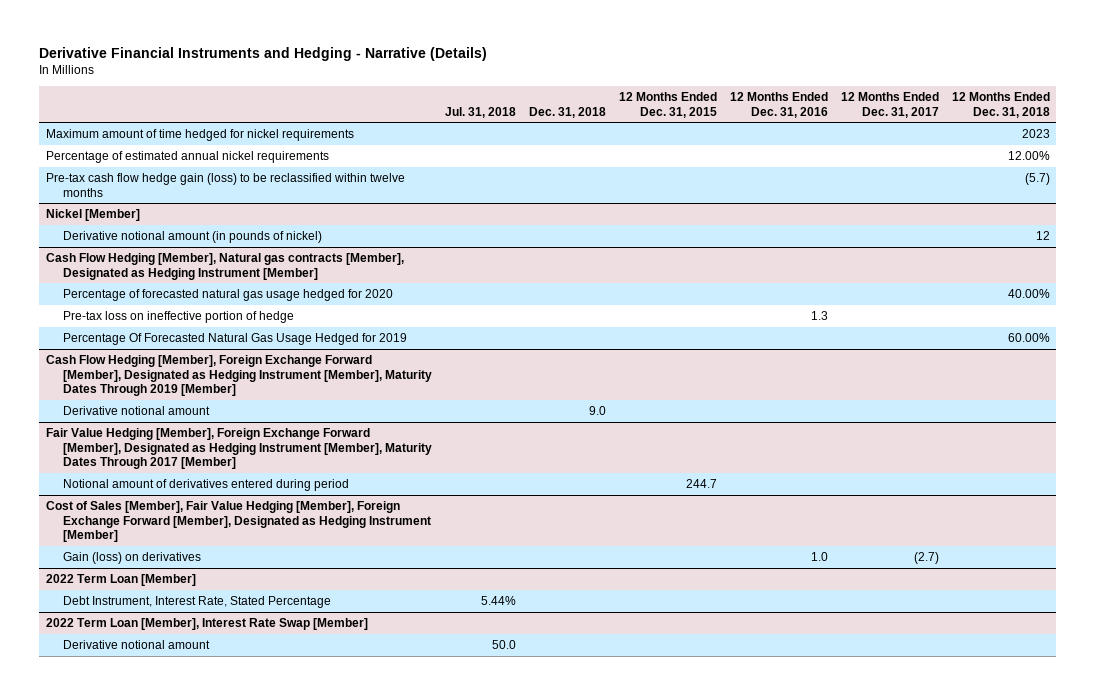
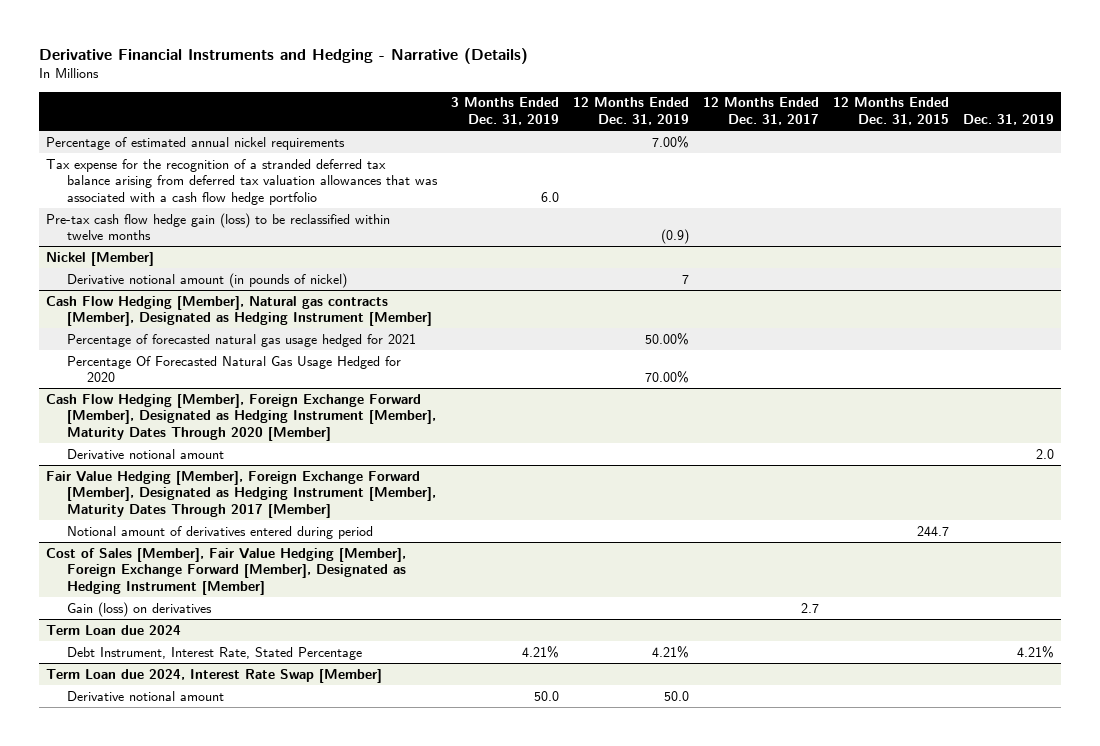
[445,106,517,118] Jul. 31, 2018 -> none
[529,106,607,118] Dec. 31, 2018 -> none
[729,91,828,118] 12 Months Ended Dec. 31, 2016 -> none
[951,91,1050,118] 12 Months Ended Dec. 31, 2018 -> none
none -> [450,97,559,125] 3 Months Ended Dec. 31, 2019
none -> [572,97,689,125] 12 Months Ended Dec. 31, 2019
none -> [963,113,1055,125] Dec. 31, 2019
[45,128,354,141] Maximum amount of time hedged for nickel requirements -> none
none -> [46,158,438,205] Tax expense for the recognition of a stranded deferred tax balance arising from deferred tax valuation allowances that was associated with a cash flow hedge portfolio
[63,310,295,323] Pre-tax loss on ineffective portion of hedge -> none
[63,288,394,301] Percentage of forecasted natural gas usage hedged for 2020 -> [66,333,416,347] Percentage of forecasted natural gas usage hedged for 2021
[63,332,408,345] Percentage Of Forecasted Natural Gas Usage Hedged for 2019 -> [66,355,401,383] Percentage Of Forecasted Natural Gas Usage Hedged for 2020
[45,354,433,397] Cash Flow Hedging [Member], Foreign Exchange Forward [Member], Designated as Hedging Instrument [Member], Maturity Dates Through 2019 [Member] -> [46,393,436,441] Cash Flow Hedging [Member], Foreign Exchange Forward [Member], Designated as Hedging Instrument [Member], Maturity Dates Through 2020 [Member]
[45,573,196,586] 2022 Term Loan [Member] -> none
[63,595,332,608] Debt Instrument, Interest Rate, Stated Percentage -> none
[913,551,939,564] (2.7) -> [801,602,820,613] 2.7
none -> [46,624,182,635] Term Loan due 2024
none -> [66,646,362,660] Debt Instrument, Interest Rate, Stated Percentage
[45,617,368,630] 2022 Term Loan [Member], Interest Rate Swap [Member] -> [46,668,383,683] Term Loan due 2024, Interest Rate Swap [Member]

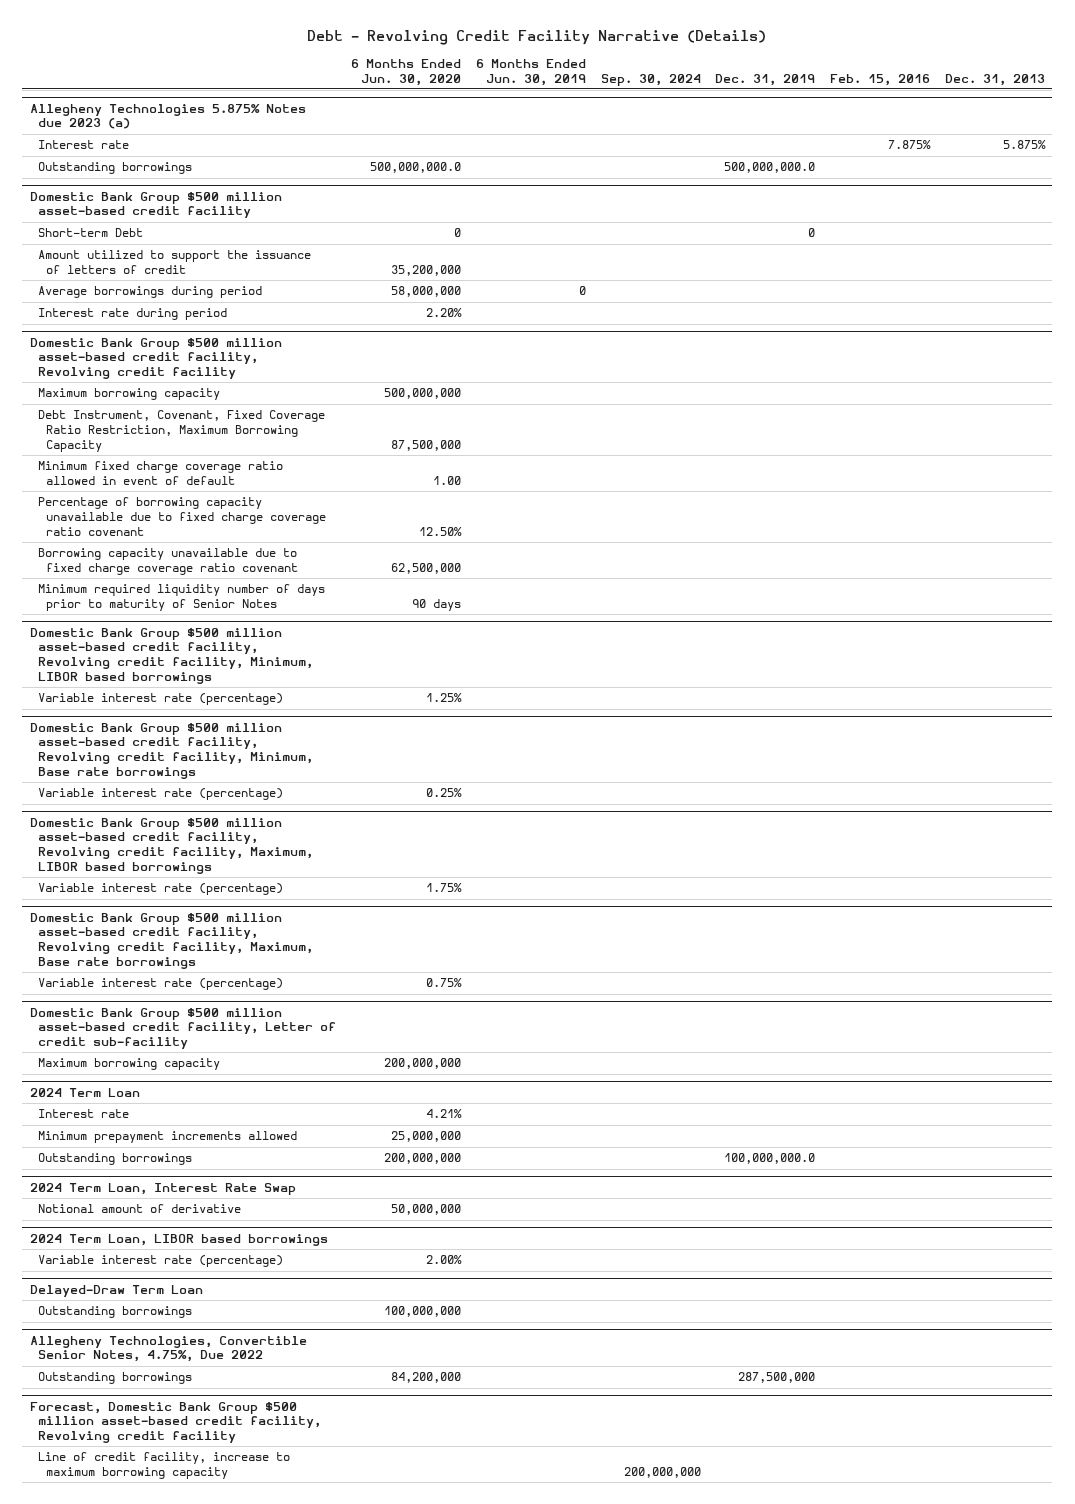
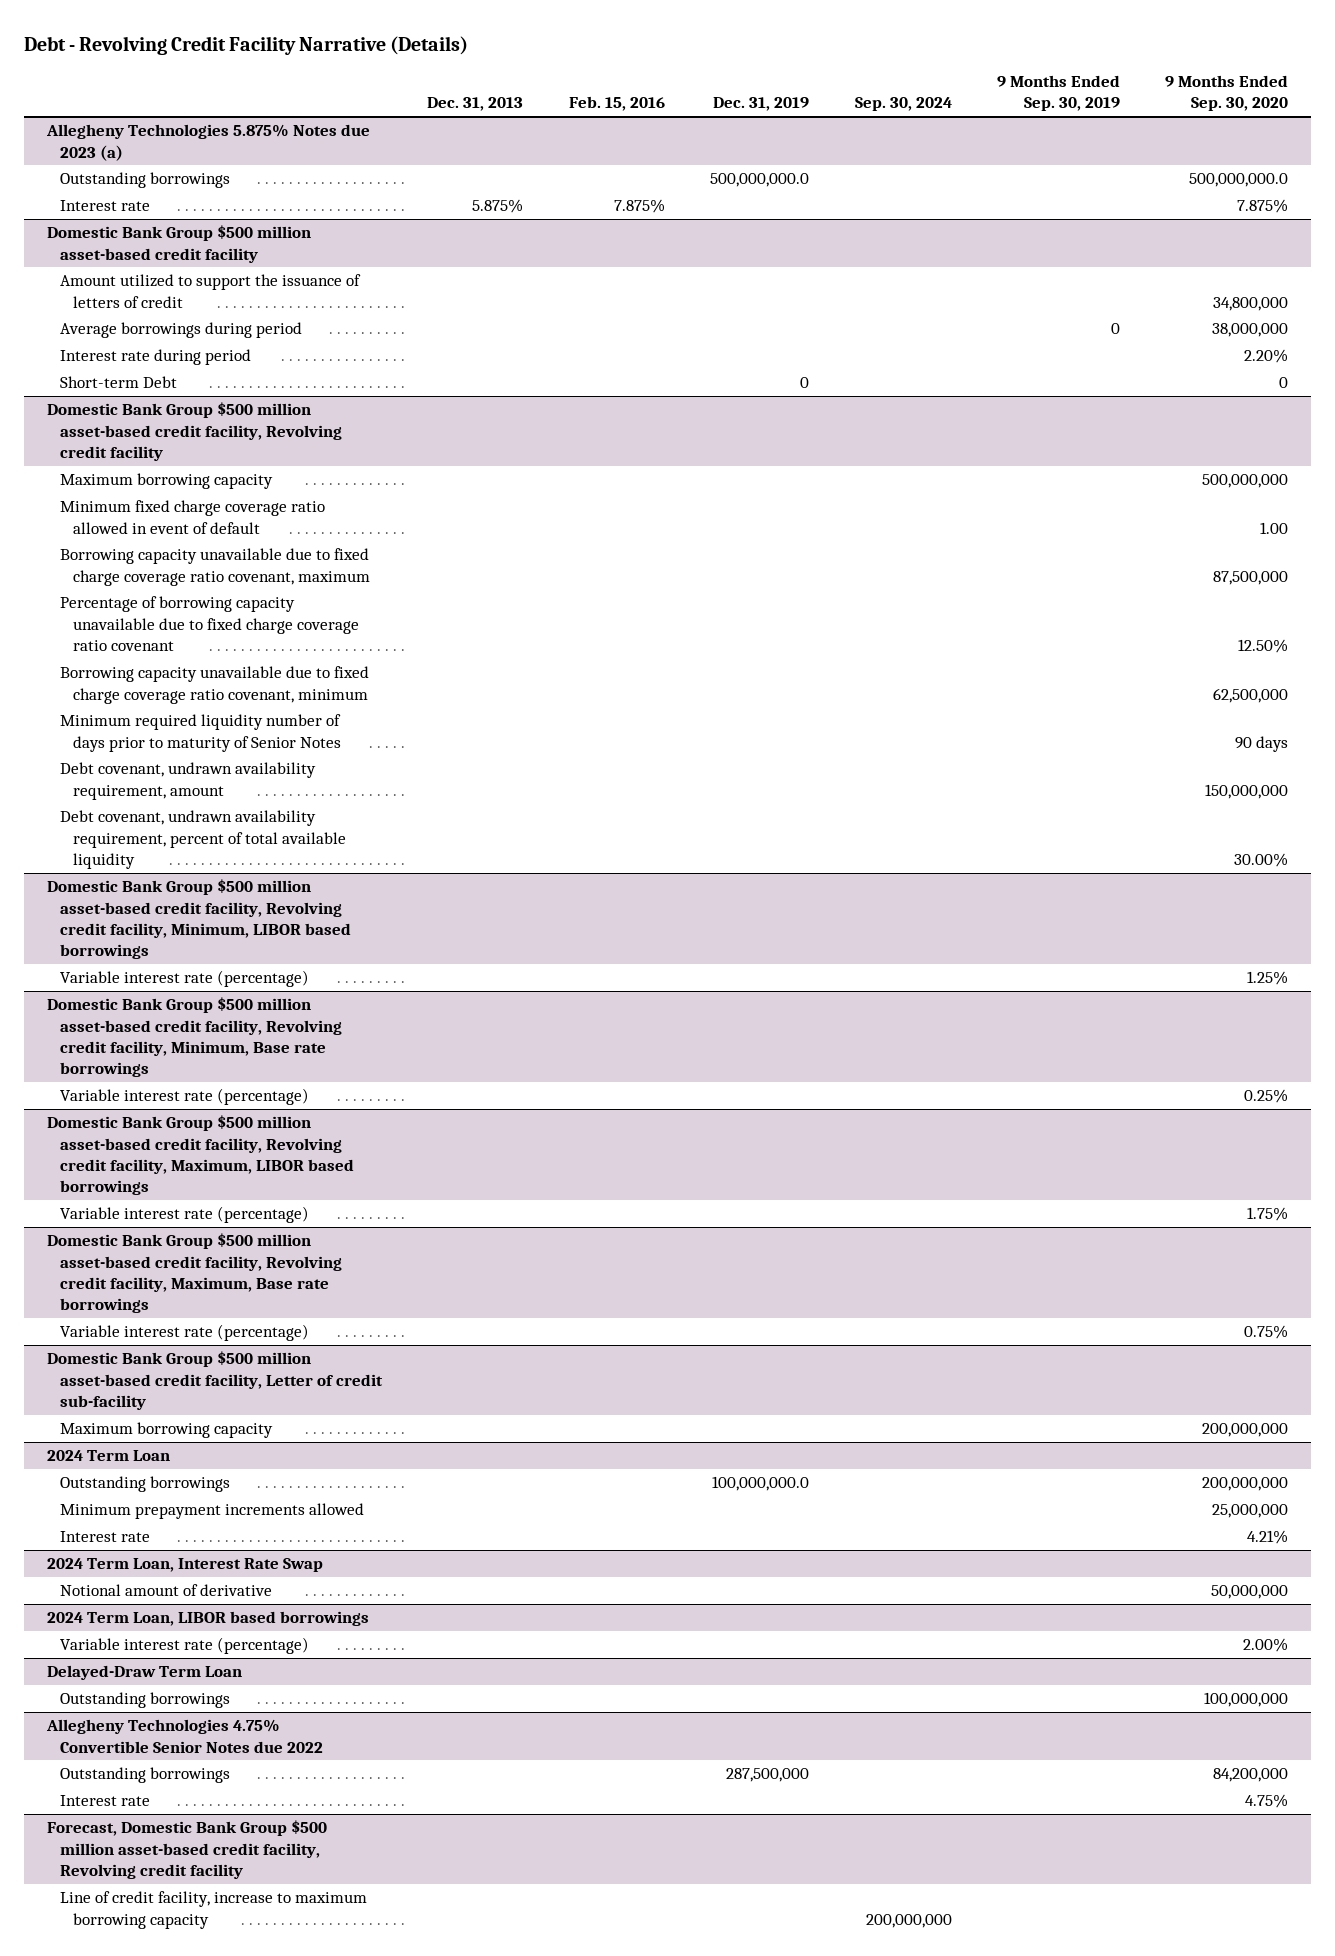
[350,58,461,86] 6 Months Ended Jun. 30, 2020 -> none
[475,58,586,86] 6 Months Ended Jun. 30, 2019 -> none
none -> [997,75,1121,112] 9 Months Ended Sep. 30, 2019
none -> [1165,75,1289,112] 9 Months Ended Sep. 30, 2020
[38,140,130,150] Interest rate -> [60,200,151,212] Interest rate
[38,228,144,238] Short-term Debt -> [60,376,178,389] Short-term Debt
[38,410,326,452] Debt Instrument, Covenant, Fixed Coverage Ratio Restriction, Maximum Borrowing Capacity -> none
none -> [60,548,371,586] Borrowing capacity unavailable due to fixed charge coverage ratio covenant, maximum
[38,548,299,576] Borrowing capacity unavailable due to fixed charge coverage ratio covenant -> [60,666,370,704] Borrowing capacity unavailable due to fixed charge coverage ratio covenant, minimum
none -> [60,762,317,800] Debt covenant, undrawn availability requirement, amount
none -> [60,810,347,869] Debt covenant, undrawn availability requirement, percent of total available liquidity
[38,1131,298,1144] Minimum prepayment increments allowed -> [60,1503,365,1520] Minimum prepayment increments allowed
[38,1109,130,1119] Interest rate -> [60,1531,151,1543] Interest rate
[29,1335,307,1363] Allegheny Technologies, Convertible Senior Notes, 4.75%, Due 2022 -> [45,1719,324,1753] Allegheny Technologies 4.75% Convertible Senior Notes due 2022
none -> [60,1795,151,1807] Interest rate

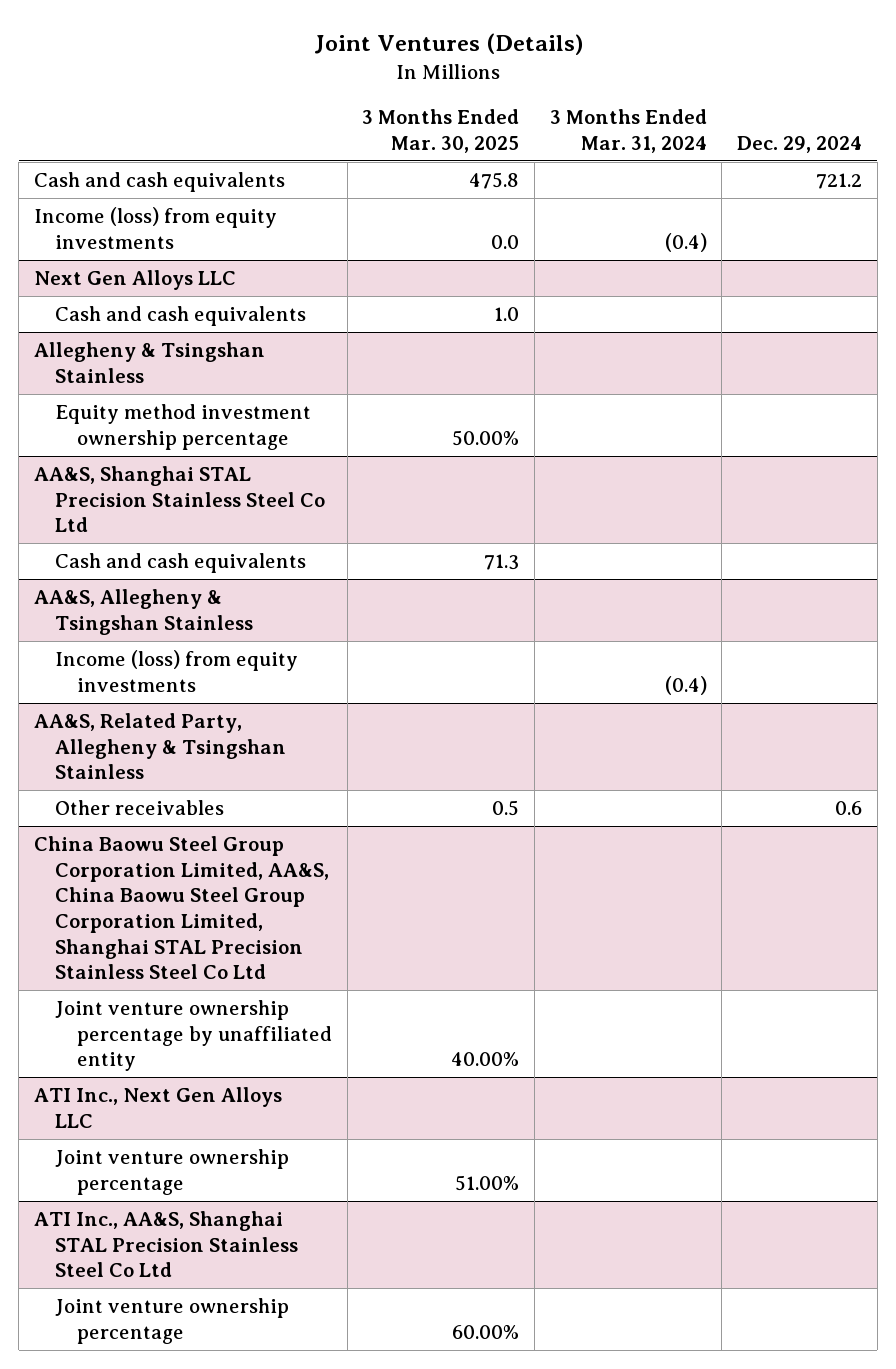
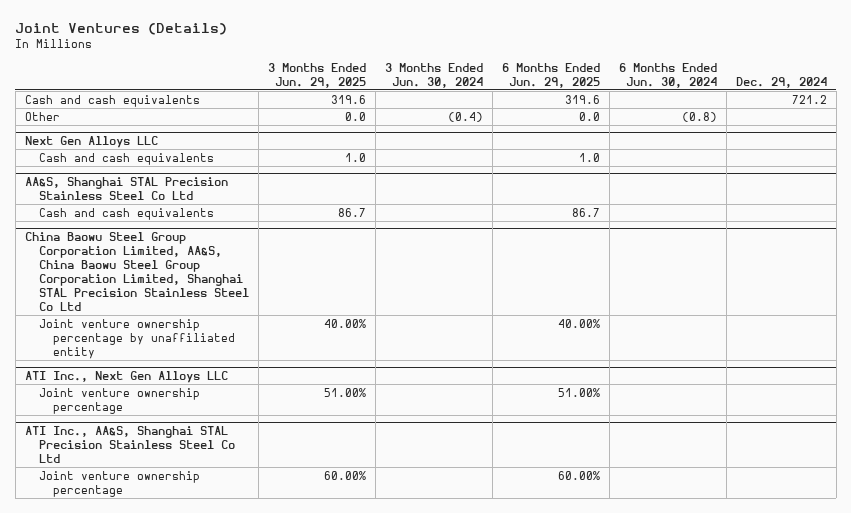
[362,109,520,154] 3 Months Ended Mar. 30, 2025 -> none
[549,109,707,154] 3 Months Ended Mar. 31, 2024 -> none
none -> [267,62,366,88] 3 Months Ended Jun. 29, 2025
none -> [384,62,483,88] 3 Months Ended Jun. 30, 2024
none -> [501,62,600,88] 6 Months Ended Jun. 29, 2025
none -> [618,62,717,88] 6 Months Ended Jun. 30, 2024
[33,207,277,249] Income (loss) from equity investments -> [24,111,60,121] Other
[33,342,265,383] Allegheny & Tsingshan Stainless -> none
[55,404,312,450] Equity method investment ownership percentage -> none
[33,589,254,635] AA&S, Allegheny & Tsingshan Stainless -> none
[55,650,299,692] Income (loss) from equity investments -> none
[33,713,287,780] AA&S, Related Party, Allegheny & Tsingshan Stainless -> none
[55,800,225,816] Other receivables -> none

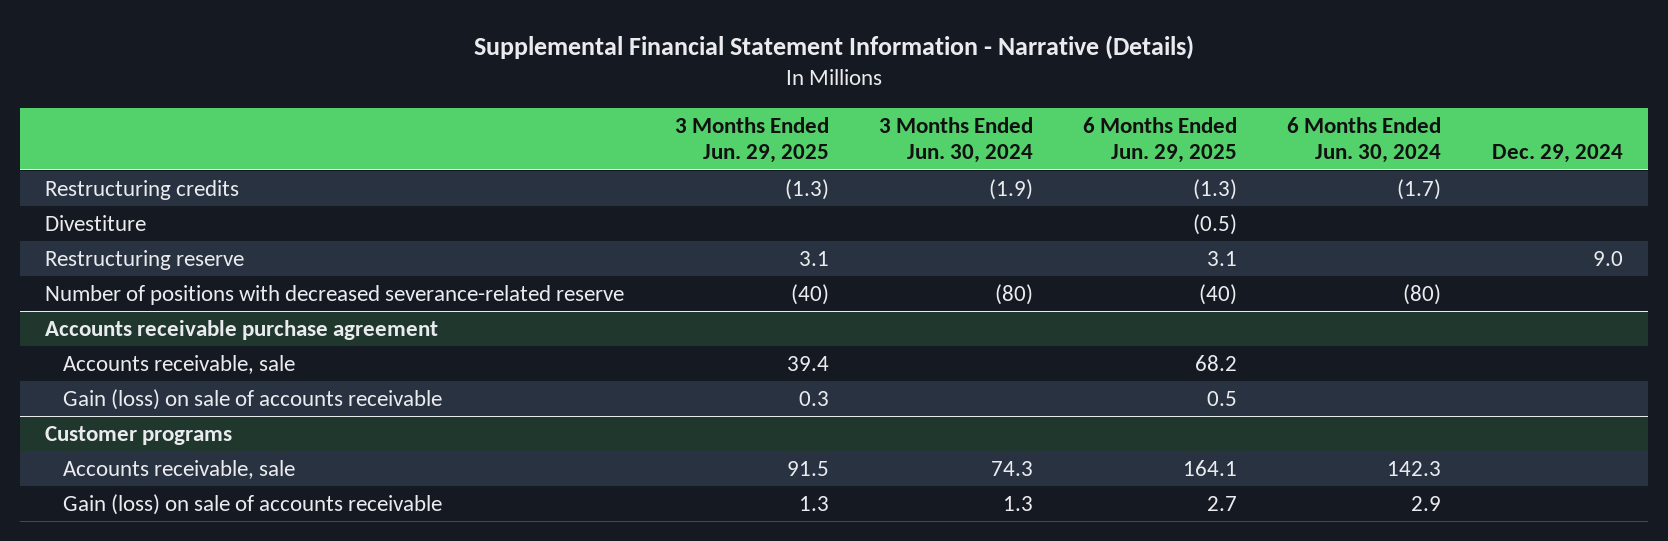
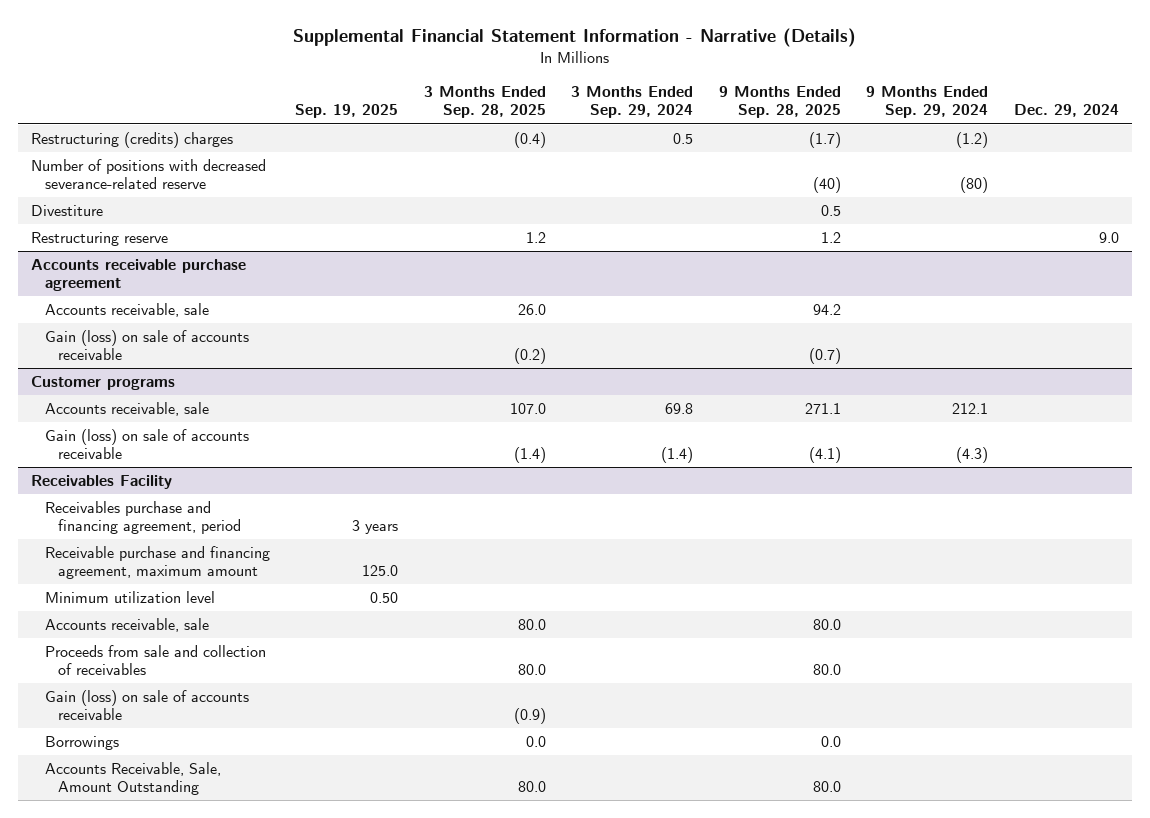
[674,116,829,164] 3 Months Ended Jun. 29, 2025 -> none
[878,116,1033,164] 3 Months Ended Jun. 30, 2024 -> none
[1083,116,1238,164] 6 Months Ended Jun. 29, 2025 -> none
[1287,116,1442,164] 6 Months Ended Jun. 30, 2024 -> none
none -> [295,104,399,119] Sep. 19, 2025
none -> [423,86,546,119] 3 Months Ended Sep. 28, 2025
none -> [571,86,694,119] 3 Months Ended Sep. 29, 2024
none -> [718,86,841,119] 9 Months Ended Sep. 28, 2025
none -> [866,86,989,119] 9 Months Ended Sep. 29, 2024
[45,179,240,200] Restructuring credits -> [31,131,234,148] Restructuring (credits) charges
[45,284,625,305] Number of positions with decreased severance-related reserve -> [31,158,267,190] Number of positions with decreased severance-related reserve
none -> [31,474,173,489] Receivables Facility
none -> [44,500,242,535] Receivables purchase and financing agreement, period
none -> [44,545,270,580] Receivable purchase and financing agreement, maximum amount
none -> [44,590,215,603] Minimum utilization level
none -> [44,617,209,632] Accounts receivable, sale
none -> [44,644,266,676] Proceeds from sale and collection of receivables
none -> [44,689,249,721] Gain (loss) on sale of accounts receivable
none -> [44,735,119,750] Borrowings
none -> [44,761,221,796] Accounts Receivable, Sale, Amount Outstanding

